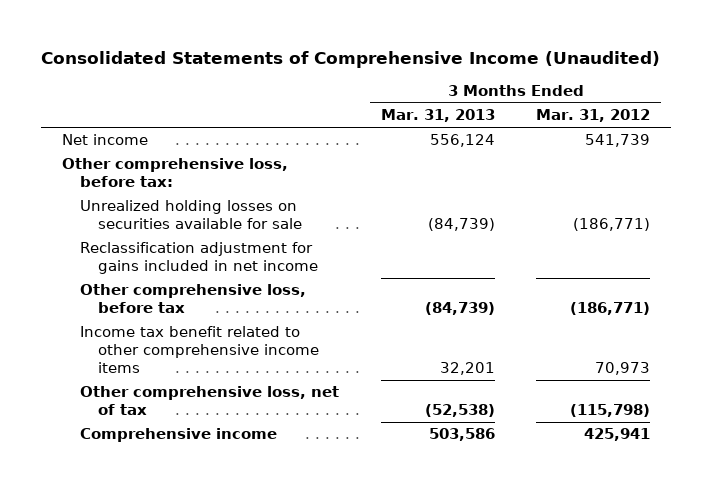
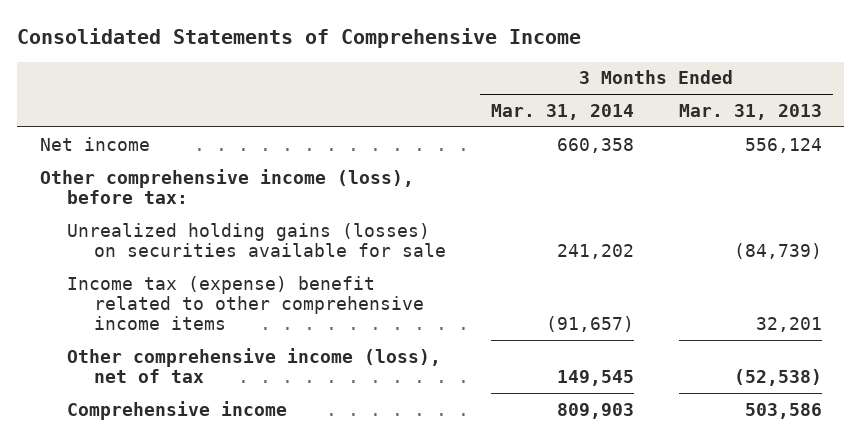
[41,50,661,68] Consolidated Statements of Comprehensive Income (Unaudited) -> [17,28,582,49] Consolidated Statements of Comprehensive Income
[536,109,651,123] Mar. 31, 2012 -> none
none -> [491,103,635,120] Mar. 31, 2014
[79,242,318,275] Reclassification adjustment for gains included in net income -> none
[79,284,306,314] Other comprehensive loss, before tax -> none
[62,158,289,188] Other comprehensive loss, before tax: -> [39,168,414,204] Other comprehensive income (loss), before tax:
[79,200,302,230] Unrealized holding losses on securities available for sale -> [66,222,447,257] Unrealized holding gains (losses) on securities available for sale
[79,326,319,374] Income tax benefit related to other comprehensive income items -> [66,275,425,331] Income tax (expense) benefit related to other comprehensive income items
[79,386,339,416] Other comprehensive loss, net of tax -> [66,347,441,383] Other comprehensive income (loss), net of tax

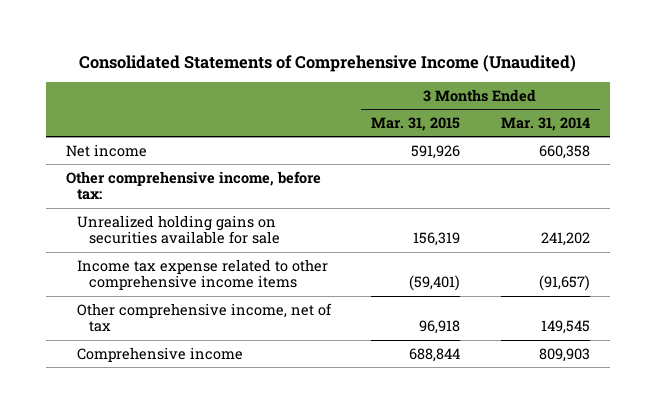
[17,28,582,49] Consolidated Statements of Comprehensive Income -> [78,54,576,72] Consolidated Statements of Comprehensive Income (Unaudited)
[678,103,822,120] Mar. 31, 2013 -> none
none -> [371,117,461,132] Mar. 31, 2015
[39,168,414,204] Other comprehensive income (loss), before tax: -> [65,170,321,201] Other comprehensive income, before tax:
[66,222,447,257] Unrealized holding gains (losses) on securities available for sale -> [77,214,280,245] Unrealized holding gains on securities available for sale
[66,275,425,331] Income tax (expense) benefit related to other comprehensive income items -> [77,258,329,291] Income tax expense related to other comprehensive income items
[66,347,441,383] Other comprehensive income (loss), net of tax -> [77,302,333,333] Other comprehensive income, net of tax

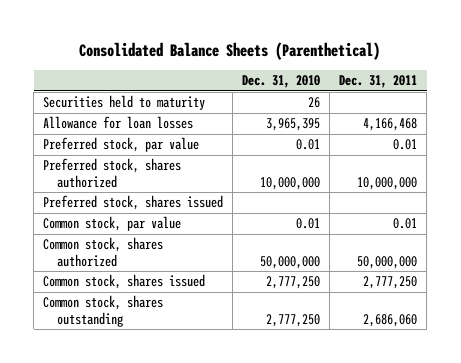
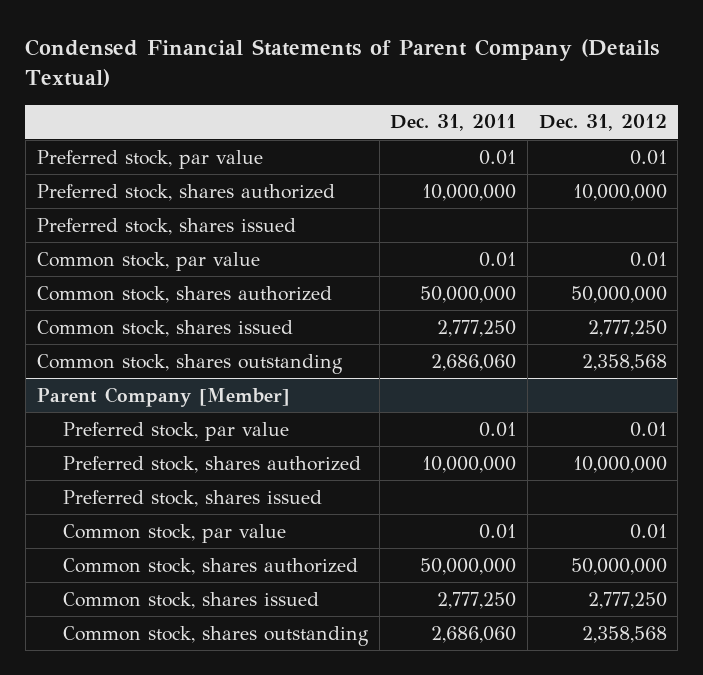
[79,41,381,60] Consolidated Balance Sheets (Parenthetical) -> [25,39,660,88] Condensed Financial Statements of Parent Company (Details Textual)
[242,75,321,89] Dec. 31, 2010 -> none
none -> [538,114,667,132] Dec. 31, 2012
[43,95,206,111] Securities held to maturity -> none
[43,116,194,130] Allowance for loan losses -> none
none -> [36,386,290,407] Parent Company [Member]
none -> [63,421,290,441] Preferred stock, par value
none -> [63,455,362,473] Preferred stock, shares authorized
none -> [63,489,323,507] Preferred stock, shares issued
none -> [63,523,287,543] Common stock, par value
none -> [63,557,359,575] Common stock, shares authorized
none -> [63,591,320,609] Common stock, shares issued
none -> [63,625,370,646] Common stock, shares outstanding

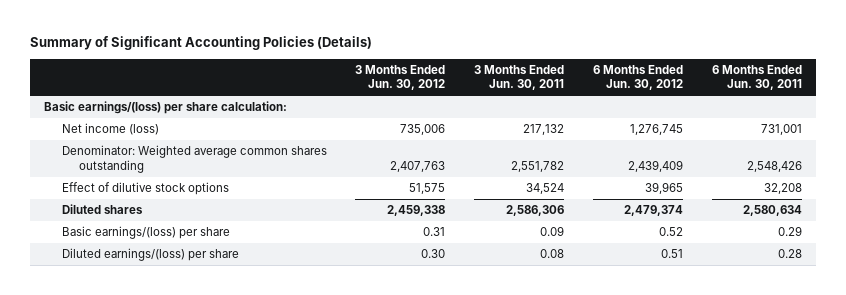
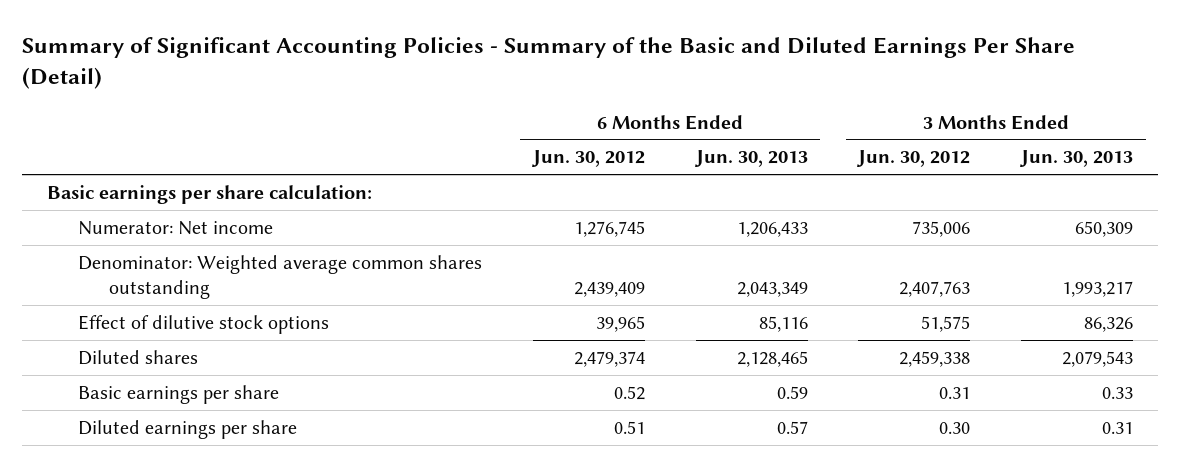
[29,36,372,51] Summary of Significant Accounting Policies (Details) -> [21,36,1075,90] Summary of Significant Accounting Policies - Summary of the Basic and Diluted Earnings Per Share (Detail)
[474,64,565,91] 3 Months Ended Jun. 30, 2011 -> none
[711,64,802,91] 6 Months Ended Jun. 30, 2011 -> none
none -> [693,150,808,168] Jun. 30, 2013
none -> [1018,150,1133,168] Jun. 30, 2013
[44,101,288,115] Basic earnings/(loss) per share calculation: -> [46,185,372,205] Basic earnings per share calculation:
[61,123,159,136] Net income (loss) -> [78,221,274,236] Numerator: Net income
[61,226,230,240] Basic earnings/(loss) per share -> [78,385,280,405] Basic earnings per share
[61,248,239,262] Diluted earnings/(loss) per share -> [78,420,298,440] Diluted earnings per share

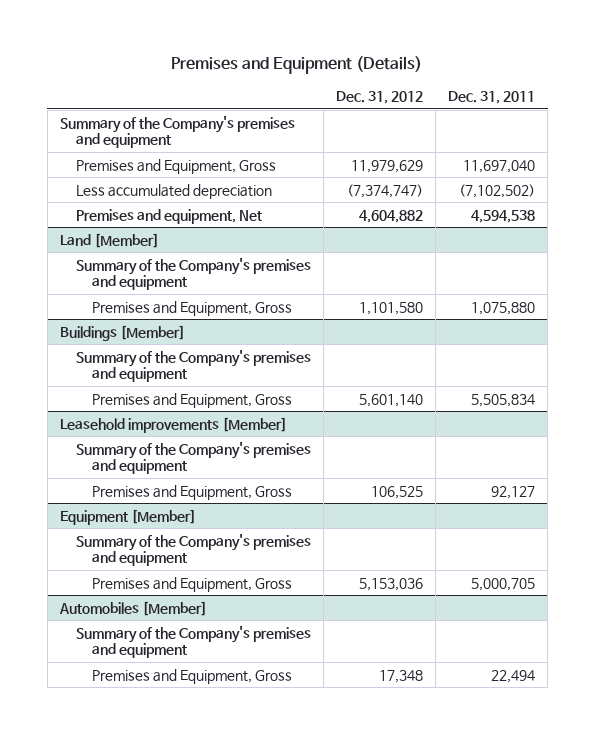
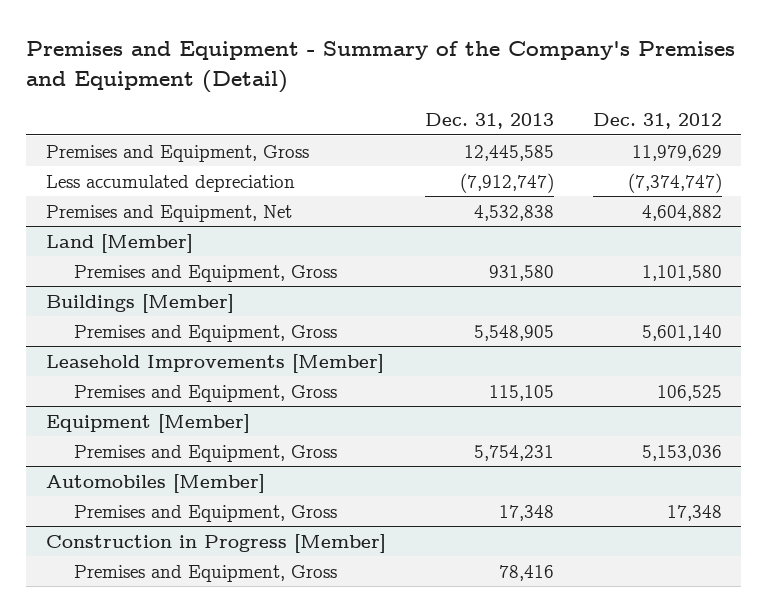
[171,56,423,75] Premises and Equipment (Details) -> [26,40,736,93] Premises and Equipment - Summary of the Company's Premises and Equipment (Detail)
[448,90,536,104] Dec. 31, 2011 -> none
none -> [424,113,554,130] Dec. 31, 2013
[59,115,295,149] Summary of the Company's premises and equipment -> none
[76,208,263,224] Premises and equipment, Net -> [45,204,292,222] Premises and Equipment, Net
[76,257,312,291] Summary of the Company's premises and equipment -> none
[76,349,312,383] Summary of the Company's premises and equipment -> none
[76,441,312,475] Summary of the Company's premises and equipment -> none
[59,416,287,433] Leasehold improvements [Member] -> [45,353,384,373] Leasehold Improvements [Member]
[76,533,312,567] Summary of the Company's premises and equipment -> none
[76,625,312,659] Summary of the Company's premises and equipment -> none
none -> [45,533,386,553] Construction in Progress [Member]
none -> [73,564,337,582] Premises and Equipment, Gross

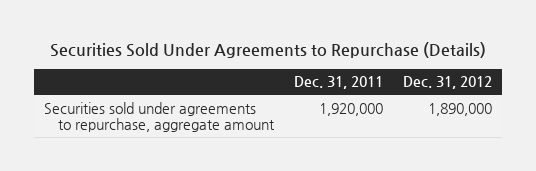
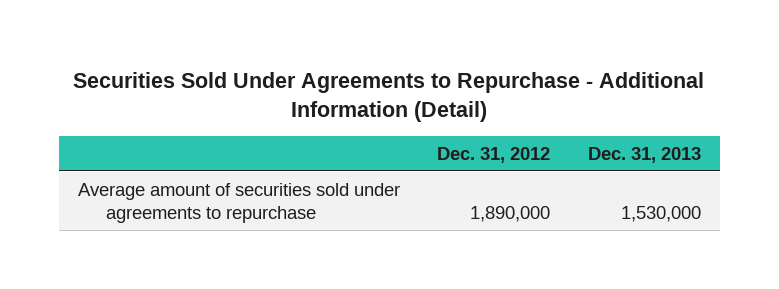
[50,41,487,58] Securities Sold Under Agreements to Repurchase (Details) -> [73,72,705,122] Securities Sold Under Agreements to Repurchase - Additional Information (Detail)
[294,76,384,90] Dec. 31, 2011 -> none
none -> [587,146,701,163] Dec. 31, 2013
[43,101,276,133] Securities sold under agreements to repurchase, aggregate amount -> [77,183,400,223] Average amount of securities sold under agreements to repurchase

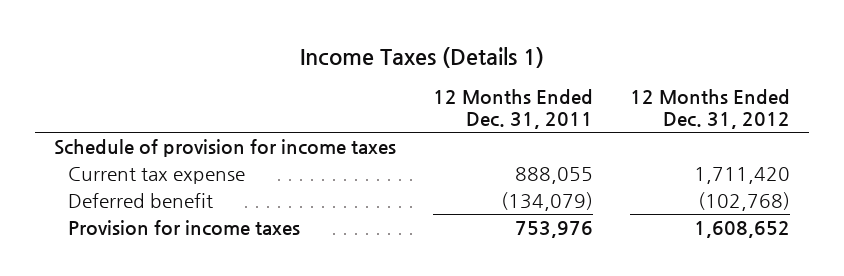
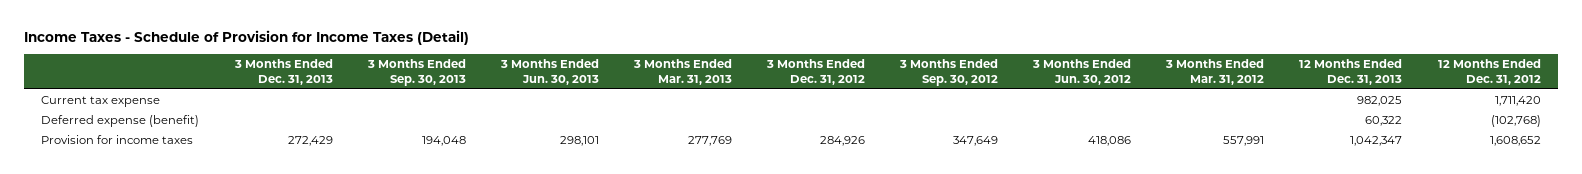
[300,47,545,69] Income Taxes (Details 1) -> [23,30,469,46] Income Taxes - Schedule of Provision for Income Taxes (Detail)
[433,88,594,130] 12 Months Ended Dec. 31, 2011 -> none
none -> [233,59,333,85] 3 Months Ended Dec. 31, 2013
none -> [366,59,466,86] 3 Months Ended Sep. 30, 2013
none -> [499,59,599,85] 3 Months Ended Jun. 30, 2013
none -> [632,59,732,85] 3 Months Ended Mar. 31, 2013
none -> [766,59,866,85] 3 Months Ended Dec. 31, 2012
none -> [899,59,999,86] 3 Months Ended Sep. 30, 2012
none -> [1032,59,1132,85] 3 Months Ended Jun. 30, 2012
none -> [1165,59,1265,85] 3 Months Ended Mar. 31, 2012
none -> [1299,59,1403,85] 12 Months Ended Dec. 31, 2013
[53,139,396,158] Schedule of provision for income taxes -> none
[67,193,213,209] Deferred benefit -> [41,115,200,128] Deferred expense (benefit)

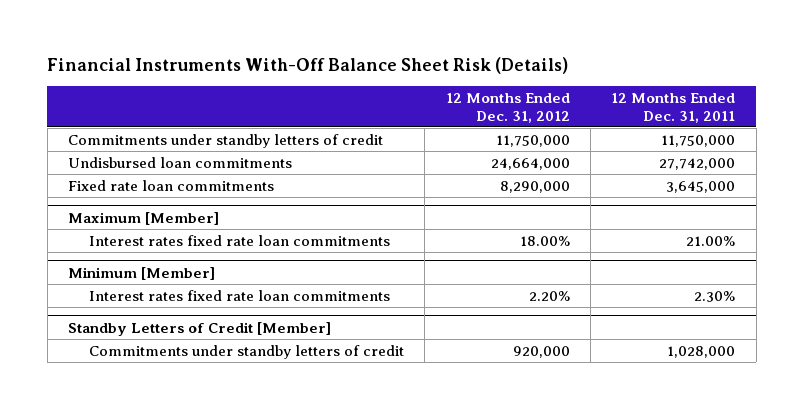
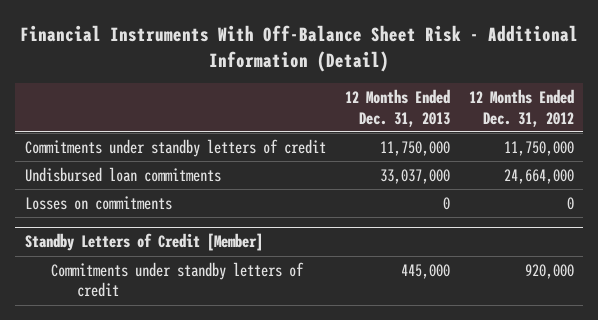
[47,56,569,74] Financial Instruments With-Off Balance Sheet Risk (Details) -> [20,24,579,72] Financial Instruments With Off-Balance Sheet Risk - Additional Information (Detail)
[611,92,736,123] 12 Months Ended Dec. 31, 2011 -> none
none -> [344,89,450,127] 12 Months Ended Dec. 31, 2013
[68,179,275,191] Fixed rate loan commitments -> none
[68,211,220,225] Maximum [Member] -> none
[88,234,390,246] Interest rates fixed rate loan commitments -> none
[68,266,216,280] Minimum [Member] -> none
[88,289,390,301] Interest rates fixed rate loan commitments -> none
none -> [24,196,172,211] Losses on commitments

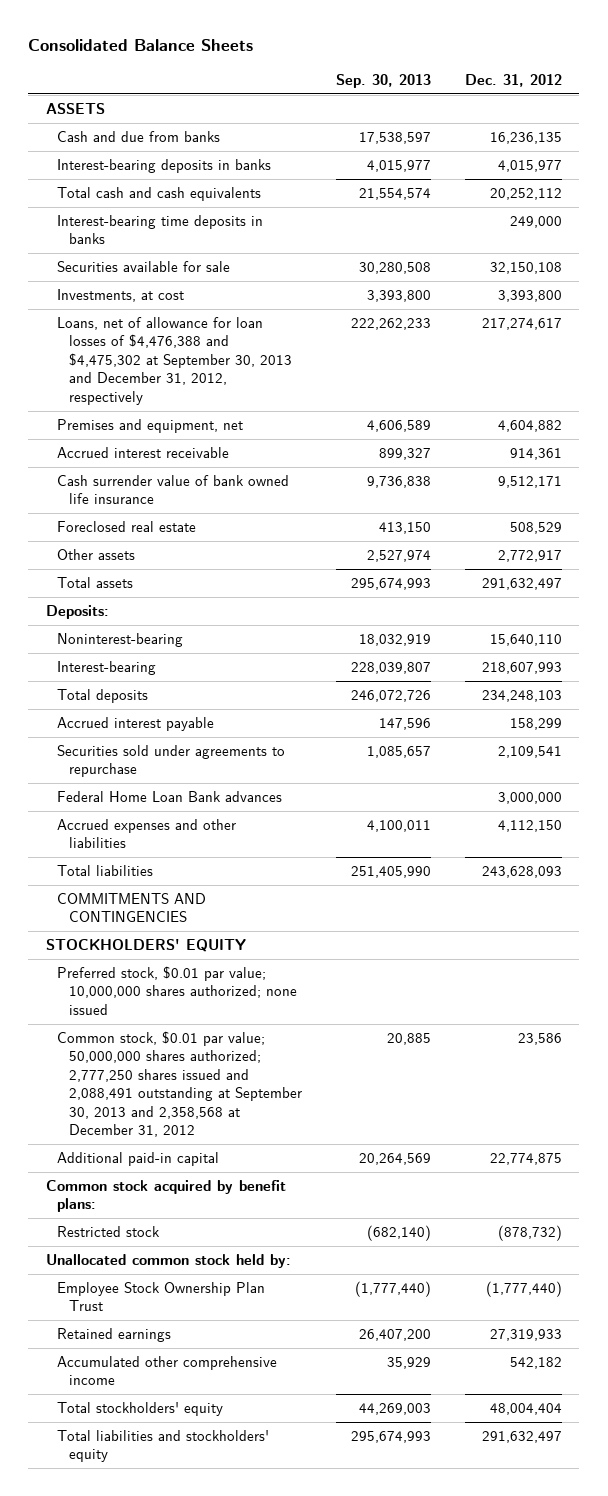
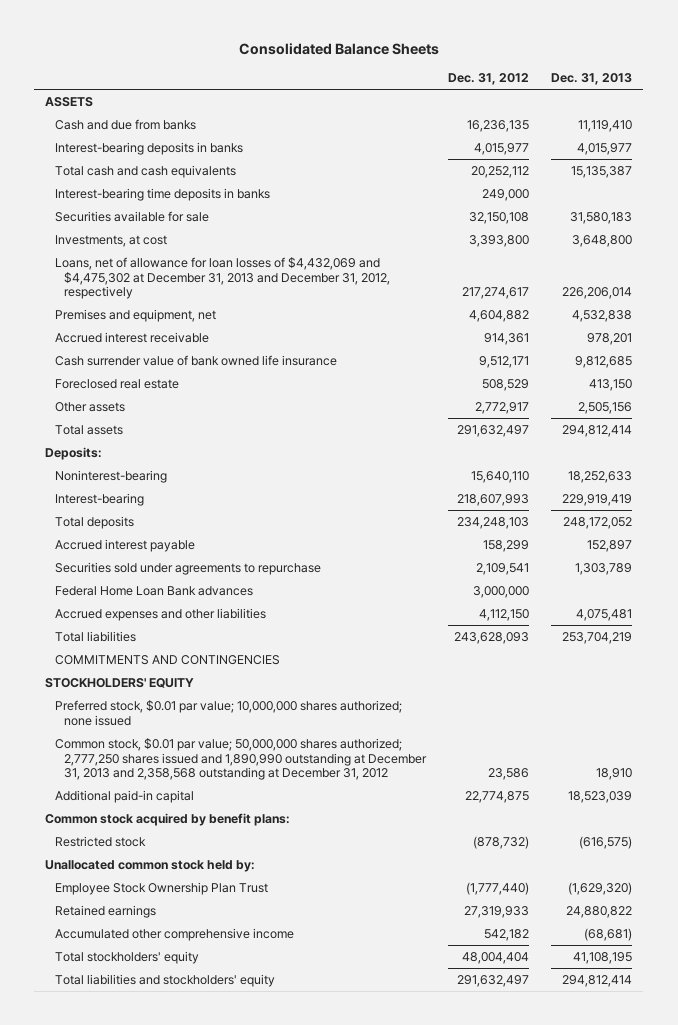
[335,73,431,88] Sep. 30, 2013 -> none
none -> [551,73,633,86] Dec. 31, 2013
[57,316,292,405] Loans, net of allowance for loan losses of $4,476,388 and $4,475,302 at September 30, 2013 and December 31, 2012, respectively -> [54,257,391,299] Loans, net of allowance for loan losses of $4,432,069 and $4,475,302 at December 31, 2013 and December 31, 2012, respectively
[57,1030,302,1138] Common stock, $0.01 par value; 50,000,000 shares authorized; 2,777,250 shares issued and 2,088,491 outstanding at September 30, 2013 and 2,358,568 at December 31, 2012 -> [54,738,428,780] Common stock, $0.01 par value; 50,000,000 shares authorized; 2,777,250 shares issued and 1,890,990 outstanding at December 31, 2013 and 2,358,568 outstanding at December 31, 2012

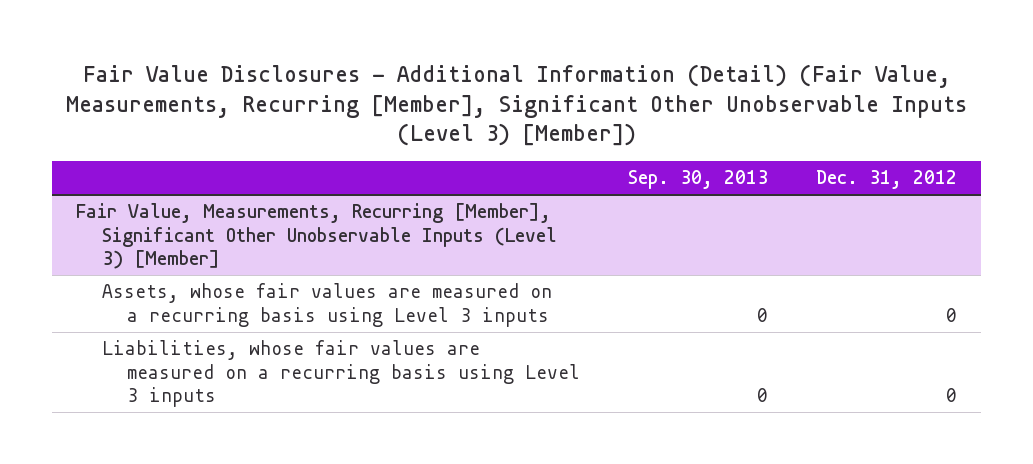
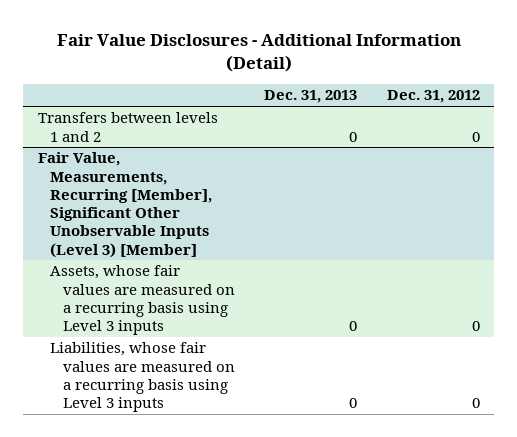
[65,63,967,147] Fair Value Disclosures - Additional Information (Detail) (Fair Value, Measurements, Recurring [Member], Significant Other Unobservable Inputs (Level 3) [Member]) -> [56,33,461,73] Fair Value Disclosures - Additional Information (Detail)
[628,169,769,189] Sep. 30, 2013 -> none
none -> [264,90,358,104] Dec. 31, 2013
none -> [37,112,218,142] Transfers between levels 1 and 2

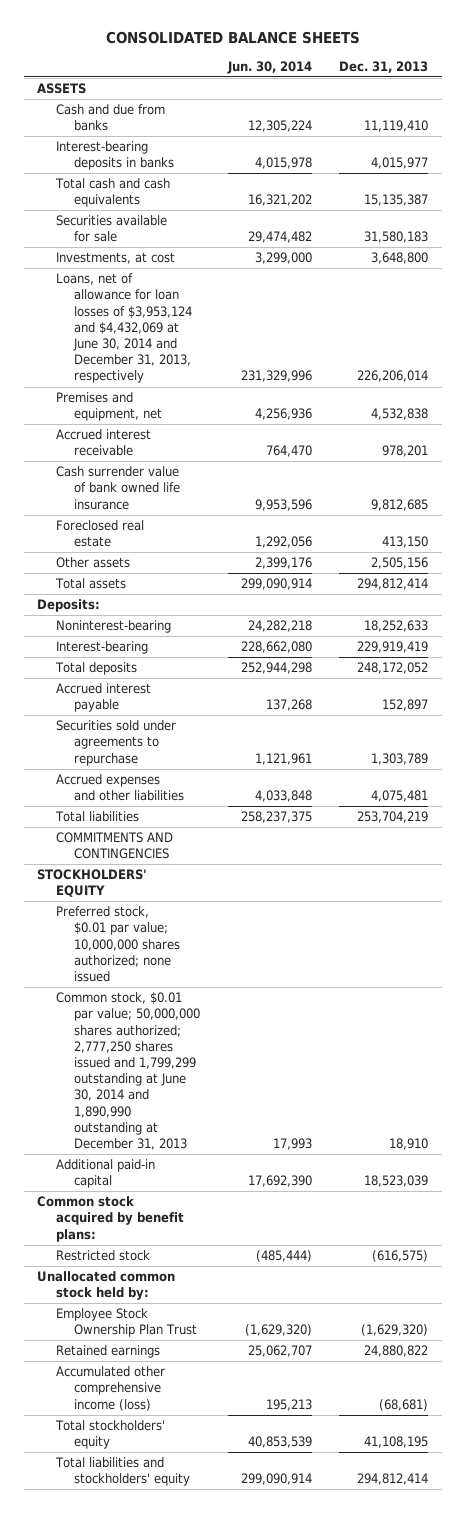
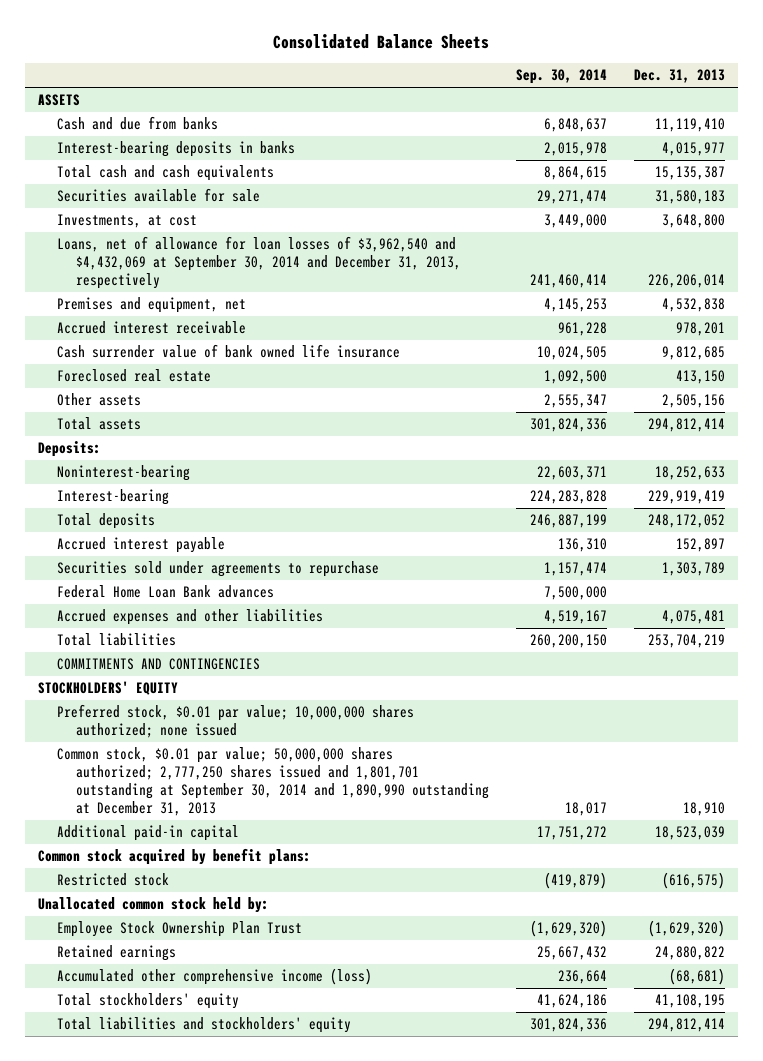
[105,31,360,45] CONSOLIDATED BALANCE SHEETS -> [273,33,490,49] Consolidated Balance Sheets
[226,60,312,74] Jun. 30, 2014 -> none
none -> [515,69,607,85] Sep. 30, 2014
[55,273,193,384] Loans, net of allowance for loan losses of $3,953,124 and $4,432,069 at June 30, 2014 and December 31, 2013, respectively -> [57,236,462,290] Loans, net of allowance for loan losses of $3,962,540 and $4,432,069 at September 30, 2014 and December 31, 2013, respectively
none -> [57,585,275,599] Federal Home Loan Bank advances
[55,992,201,1151] Common stock, $0.01 par value; 50,000,000 shares authorized; 2,777,250 shares issued and 1,799,299 outstanding at June 30, 2014 and 1,890,990 outstanding at December 31, 2013 -> [57,747,490,817] Common stock, $0.01 par value; 50,000,000 shares authorized; 2,777,250 shares issued and 1,801,701 outstanding at September 30, 2014 and 1,890,990 outstanding at December 31, 2013

